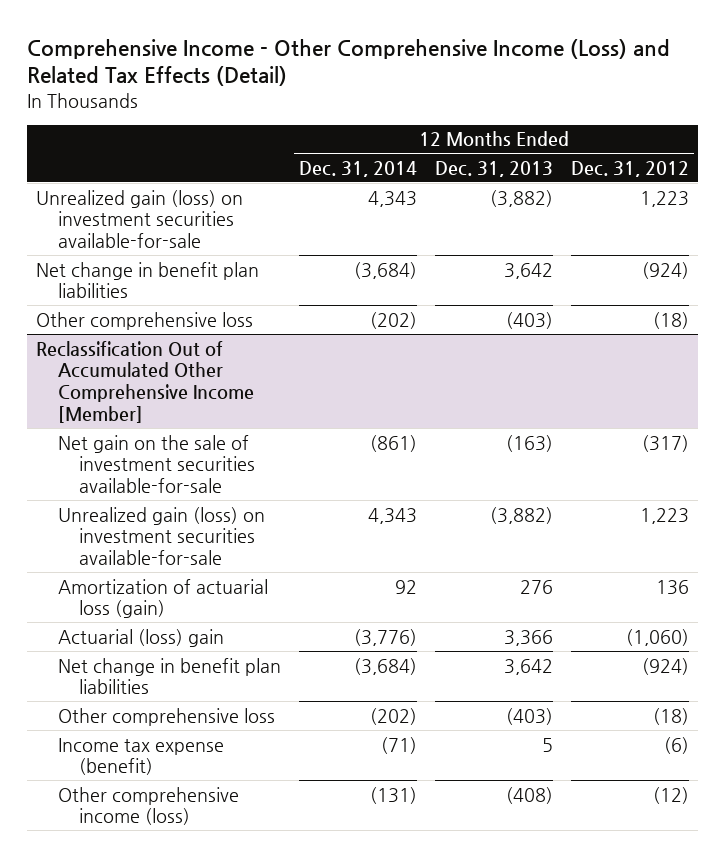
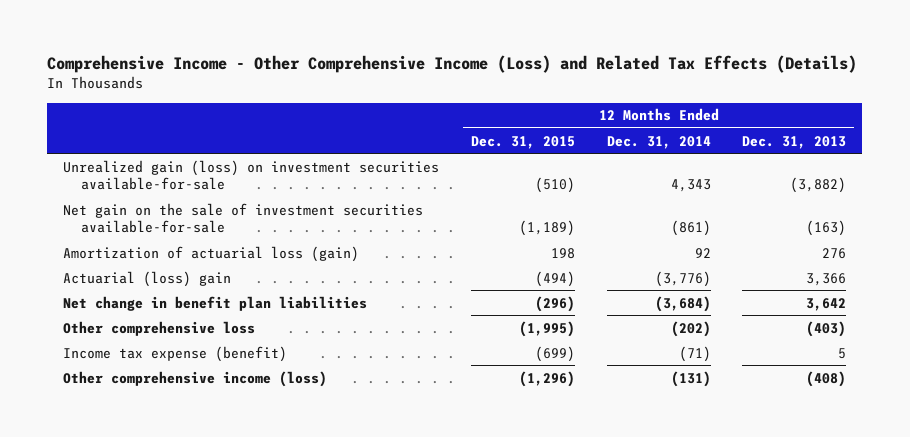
[26,38,670,87] Comprehensive Income - Other Comprehensive Income (Loss) and Related Tax Effects (Detail) -> [47,55,858,74] Comprehensive Income - Other Comprehensive Income (Loss) and Related Tax Effects (Details)
[571,160,690,177] Dec. 31, 2012 -> none
none -> [470,135,575,149] Dec. 31, 2015
[35,261,259,299] Net change in benefit plan liabilities -> none
[35,311,253,330] Other comprehensive loss -> none
[35,340,254,423] Reclassification Out of Accumulated Other Comprehensive Income [Member] -> none
[57,506,265,565] Unrealized gain (loss) on investment securities available-for-sale -> none

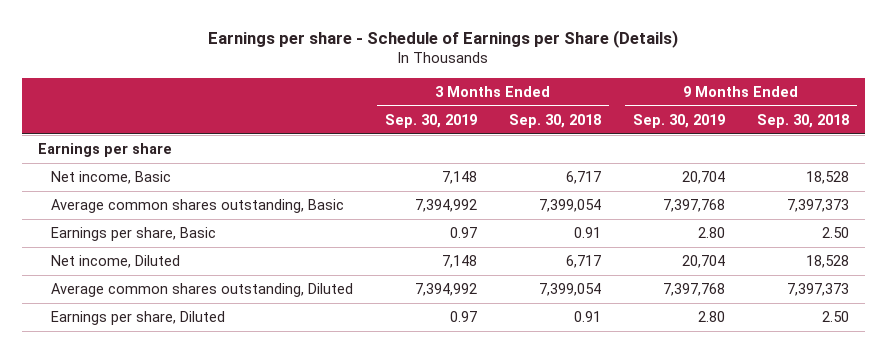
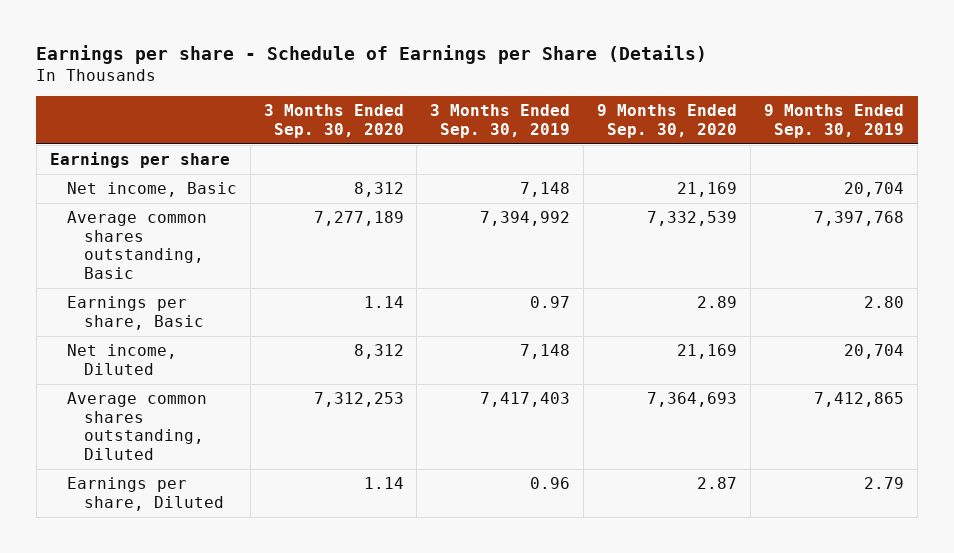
[509,113,602,128] Sep. 30, 2018 -> none
[757,113,850,128] Sep. 30, 2018 -> none
none -> [263,104,404,138] 3 Months Ended Sep. 30, 2020
none -> [597,104,738,138] 9 Months Ended Sep. 30, 2020
[415,283,478,297] 7,394,992 -> [480,392,571,408] 7,417,403
[663,283,726,297] 7,397,768 -> [814,392,905,408] 7,412,865
[450,311,478,323] 0.97 -> [530,477,571,490] 0.96
[698,311,726,323] 2.80 -> [864,477,905,490] 2.79

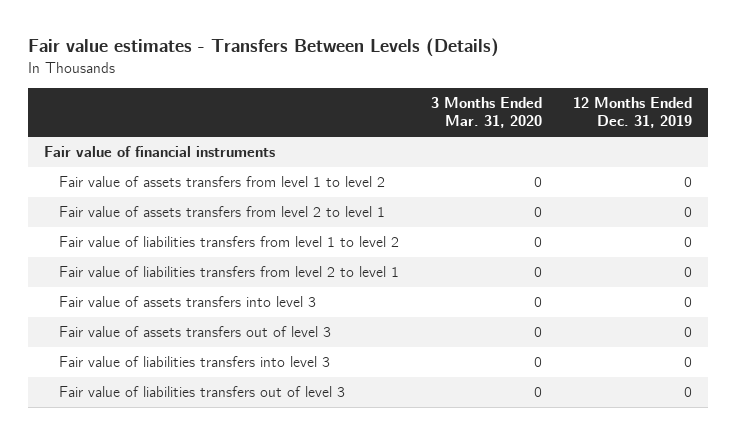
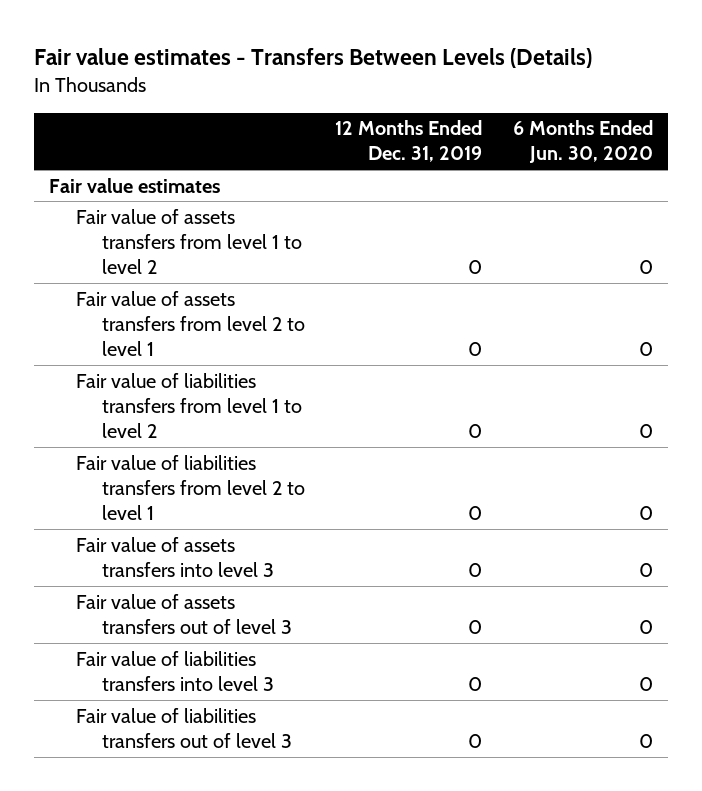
[430,97,542,129] 3 Months Ended Mar. 31, 2020 -> none
none -> [512,120,653,164] 6 Months Ended Jun. 30, 2020
[44,146,276,158] Fair value of financial instruments -> [49,177,221,193] Fair value estimates

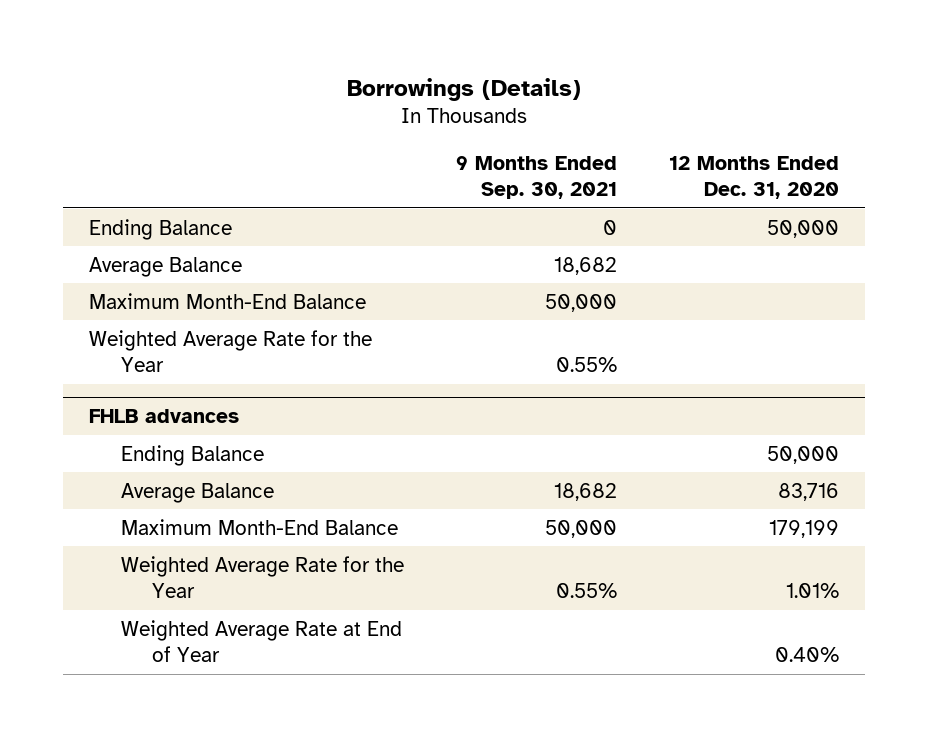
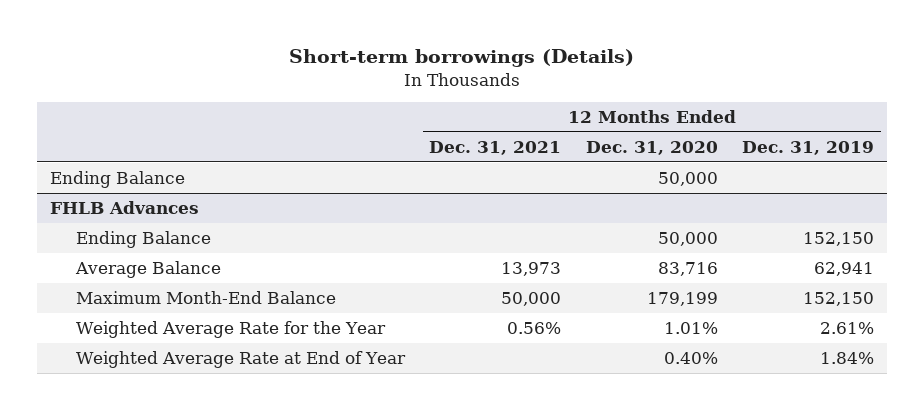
[347,77,582,101] Borrowings (Details) -> [288,49,634,68] Short-term borrowings (Details)
[455,155,617,200] 9 Months Ended Sep. 30, 2021 -> none
none -> [429,140,562,155] Dec. 31, 2021
none -> [742,140,875,155] Dec. 31, 2019
[89,256,243,277] Average Balance -> none
[89,292,367,309] Maximum Month-End Balance -> none
[89,329,373,373] Weighted Average Rate for the Year -> none
[89,408,240,423] FHLB advances -> [49,200,199,214] FHLB Advances

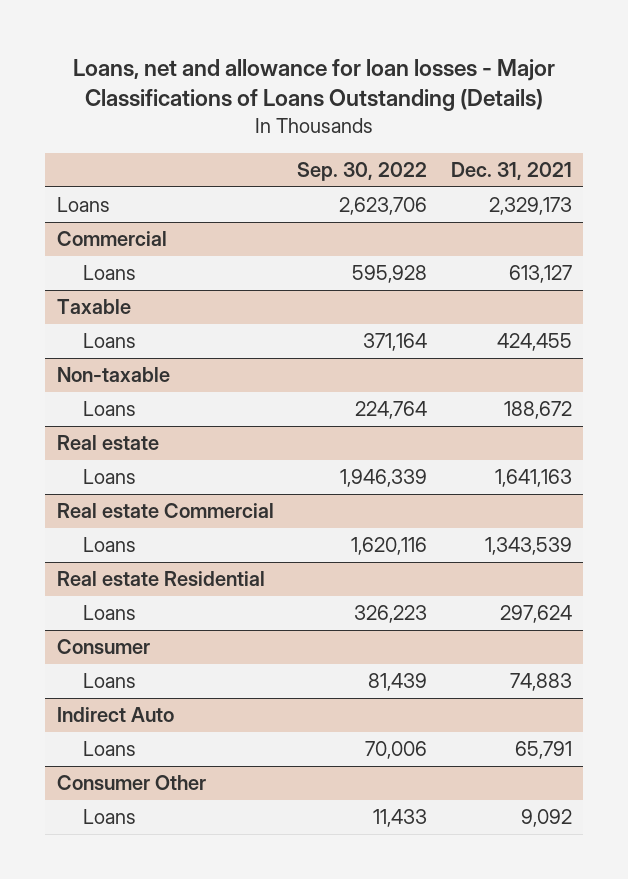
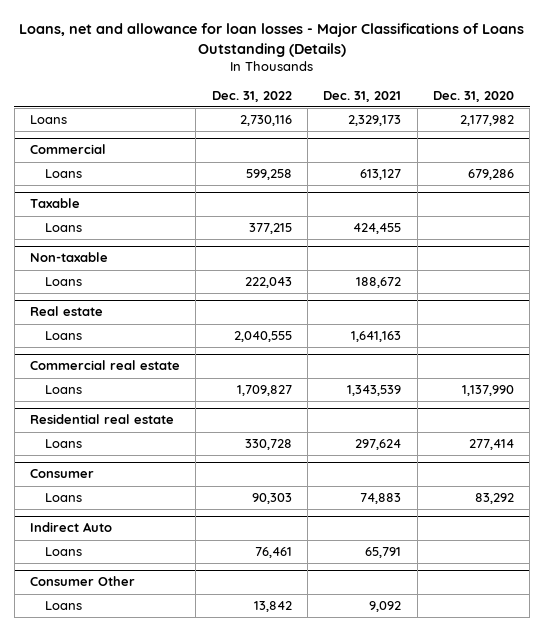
[297,161,428,181] Sep. 30, 2022 -> none
none -> [211,90,292,102] Dec. 31, 2022
none -> [432,90,514,102] Dec. 31, 2020
[56,503,274,519] Real estate Commercial -> [29,360,180,371] Commercial real estate
[56,571,265,587] Real estate Residential -> [29,414,174,425] Residential real estate

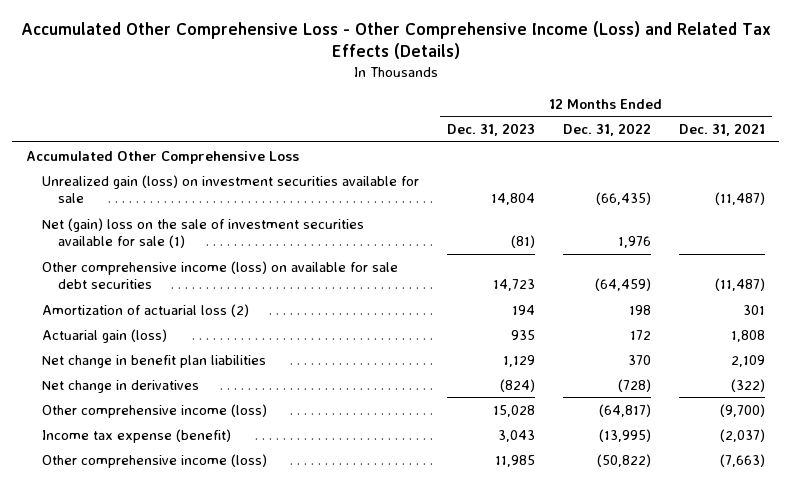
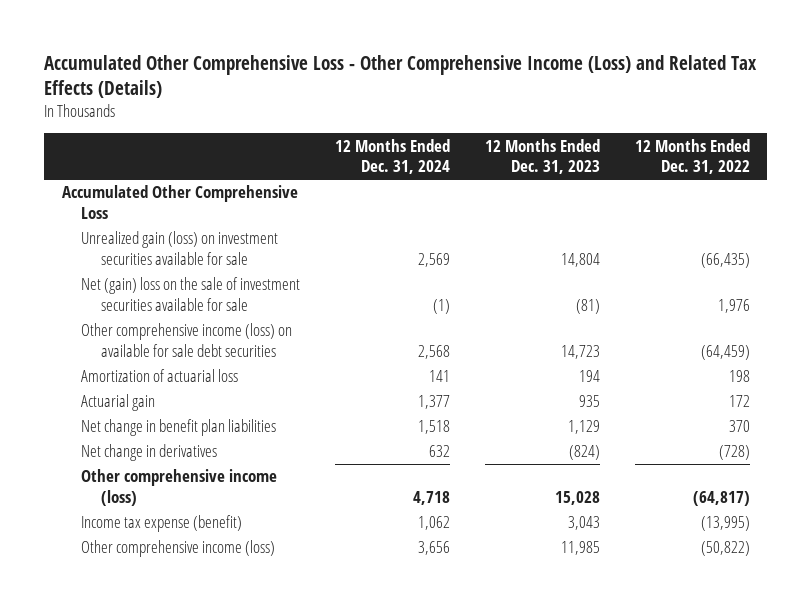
[679,123,766,137] Dec. 31, 2021 -> none
none -> [335,138,451,175] 12 Months Ended Dec. 31, 2024
[42,217,365,248] Net (gain) loss on the sale of investment securities available for sale (1) -> [81,277,301,312] Net (gain) loss on the sale of investment securities available for sale
[42,303,250,317] Amortization of actuarial loss (2) -> [81,369,239,383] Amortization of actuarial loss
[42,328,168,343] Actuarial gain (loss) -> [81,394,156,412] Actuarial gain

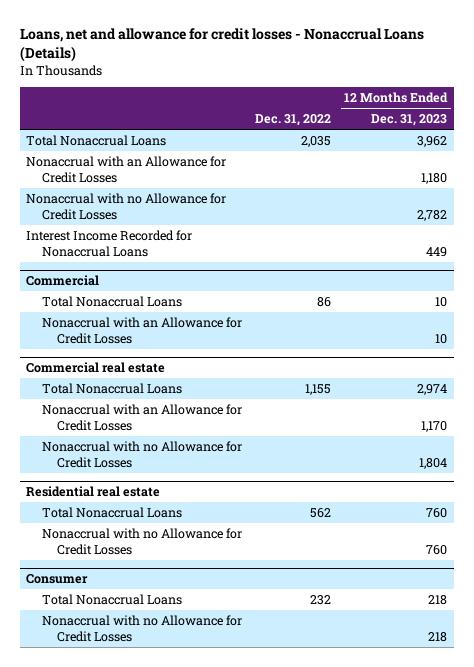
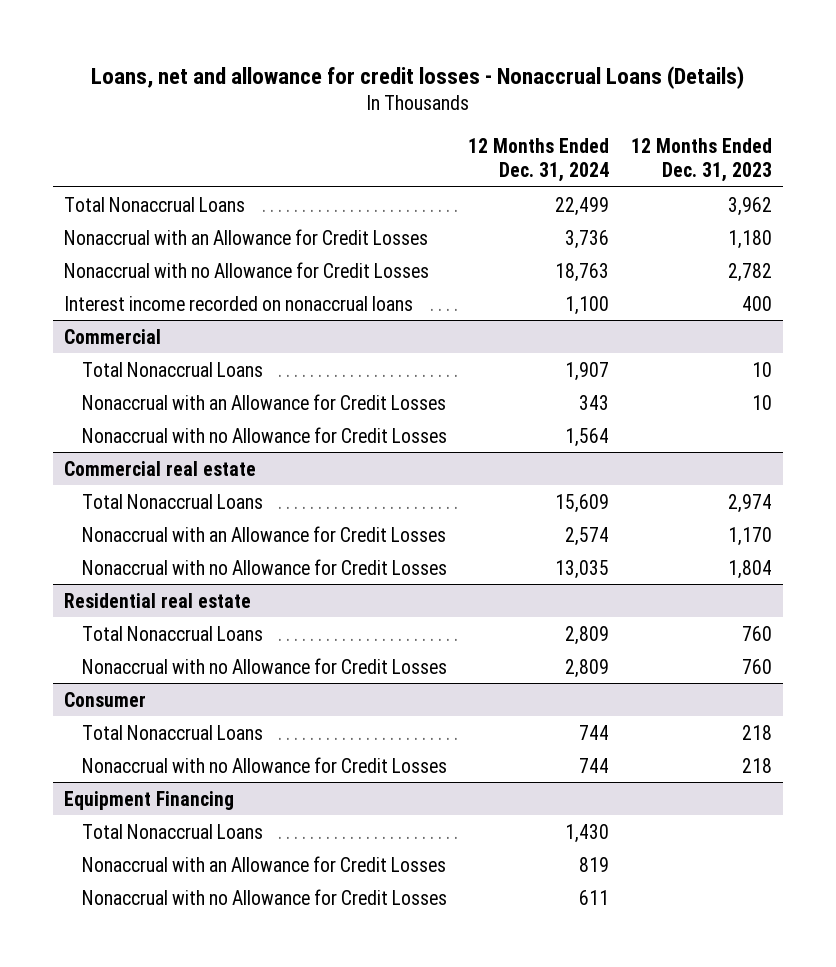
[255,114,332,127] Dec. 31, 2022 -> none
none -> [468,137,610,183] 12 Months Ended Dec. 31, 2024
[26,229,193,257] Interest Income Recorded for Nonaccrual Loans -> [64,295,414,311] Interest income recorded on nonaccrual loans
[426,246,448,257] 449 -> [741,295,772,311] 400
none -> [82,426,448,443] Nonaccrual with no Allowance for Credit Losses
none -> [64,790,235,810] Equipment Financing
none -> [82,823,264,839] Total Nonaccrual Loans
none -> [82,855,447,872] Nonaccrual with an Allowance for Credit Losses
none -> [82,888,448,905] Nonaccrual with no Allowance for Credit Losses

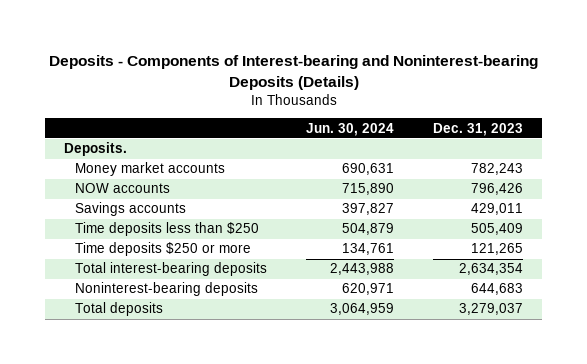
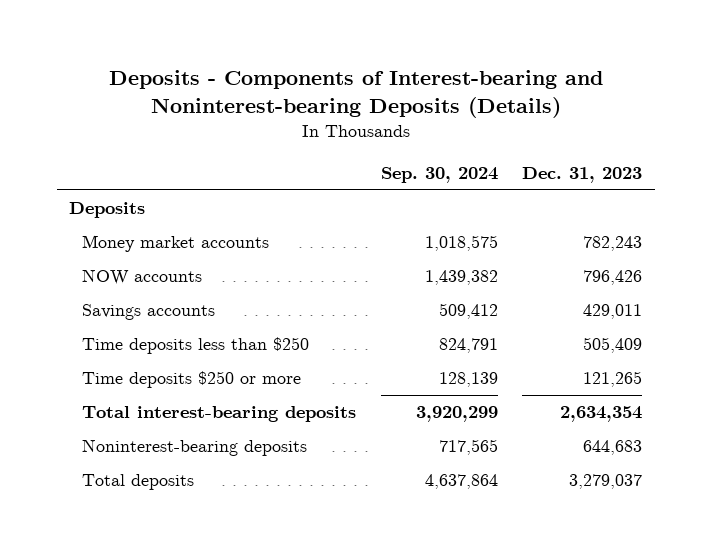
[305,122,394,136] Jun. 30, 2024 -> none
none -> [380,166,498,183] Sep. 30, 2024
[64,142,128,157] Deposits. -> [69,202,146,219] Deposits

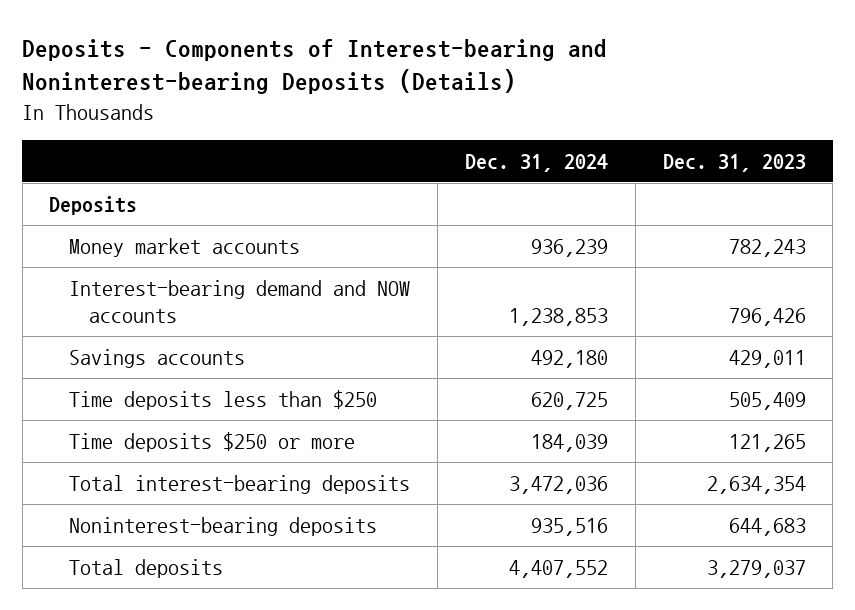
[380,166,498,183] Sep. 30, 2024 -> none
none -> [465,153,609,172] Dec. 31, 2024
[82,269,203,286] NOW accounts -> [69,279,411,323] Interest-bearing demand and NOW accounts

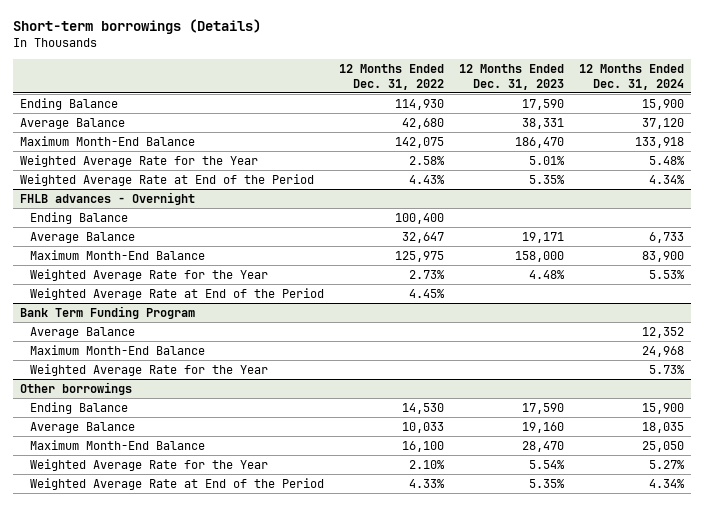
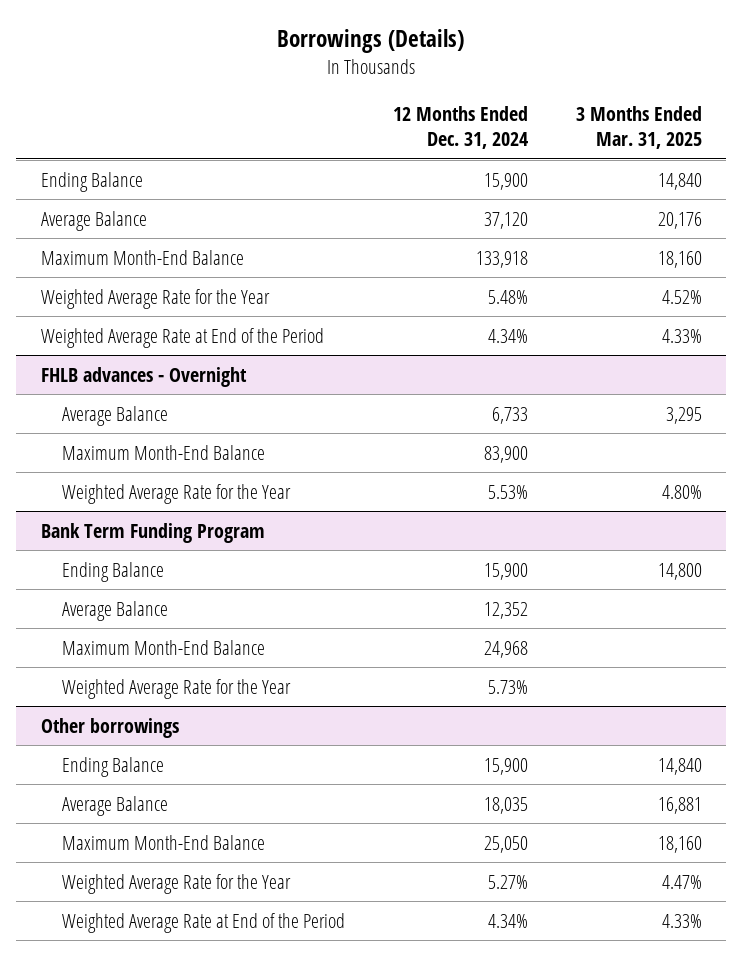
[12,19,261,35] Short-term borrowings (Details) -> [277,29,465,54] Borrowings (Details)
[339,64,445,90] 12 Months Ended Dec. 31, 2022 -> none
[458,64,564,90] 12 Months Ended Dec. 31, 2023 -> none
none -> [576,105,703,149] 3 Months Ended Mar. 31, 2025
[30,211,129,224] Ending Balance -> none
[30,287,325,300] Weighted Average Rate at End of the Period -> none
none -> [61,561,164,582] Ending Balance

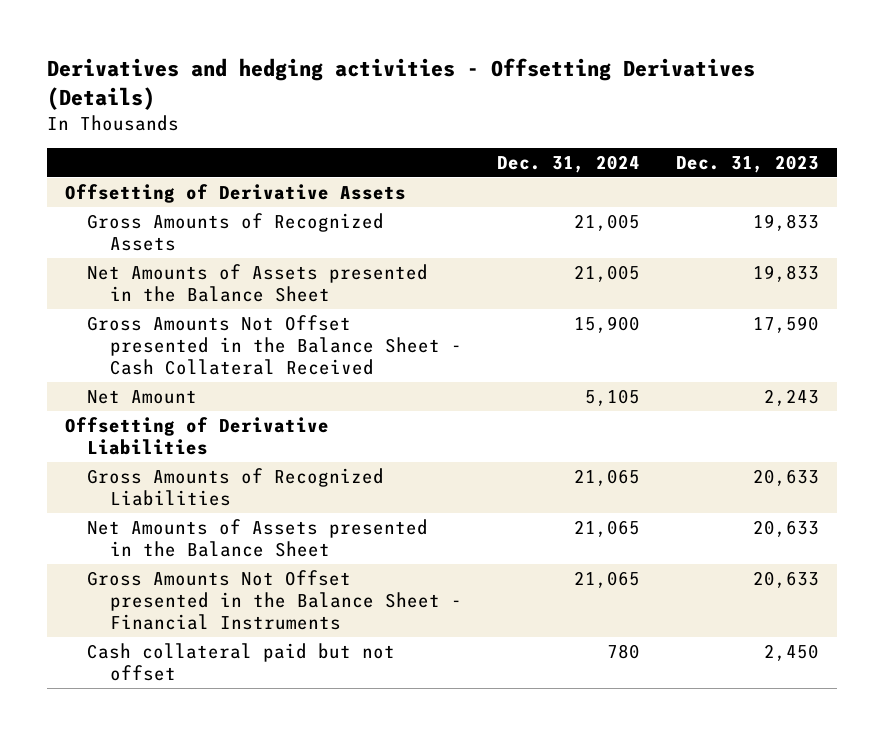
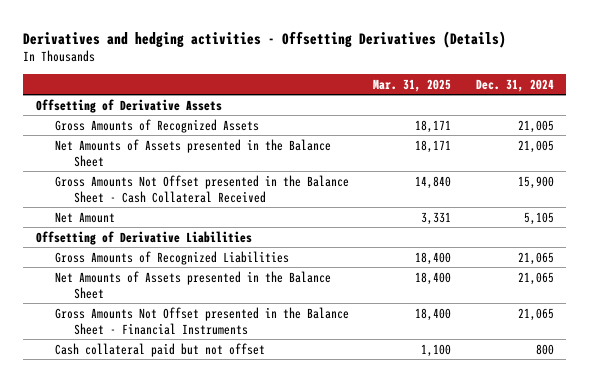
[676,155,820,174] Dec. 31, 2023 -> none
none -> [373,78,452,92] Mar. 31, 2025
[607,643,641,659] 780 -> [535,343,554,355] 800

